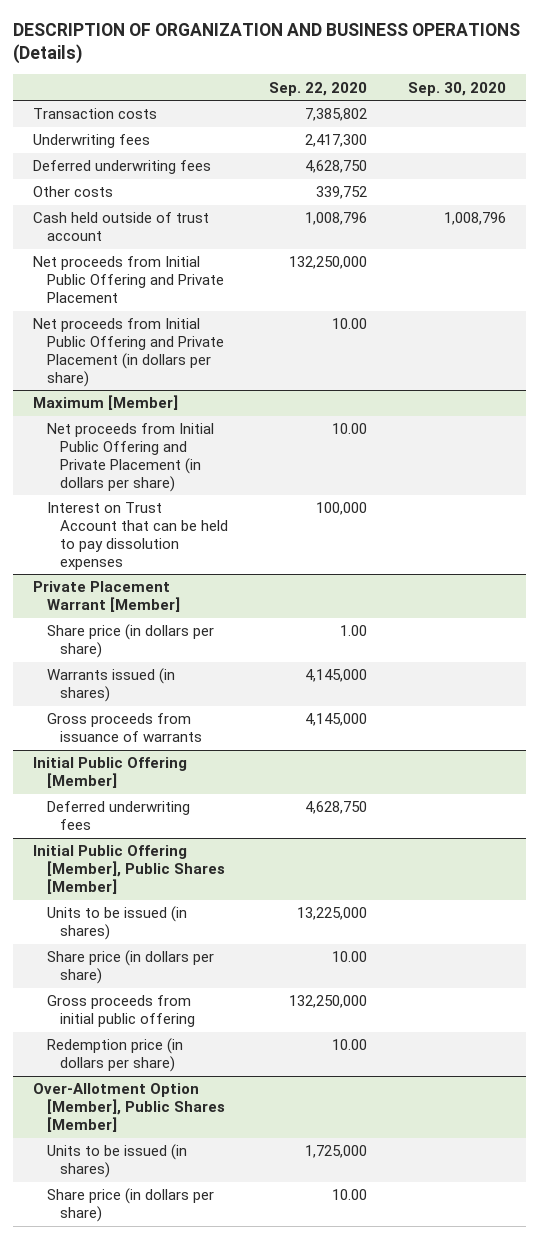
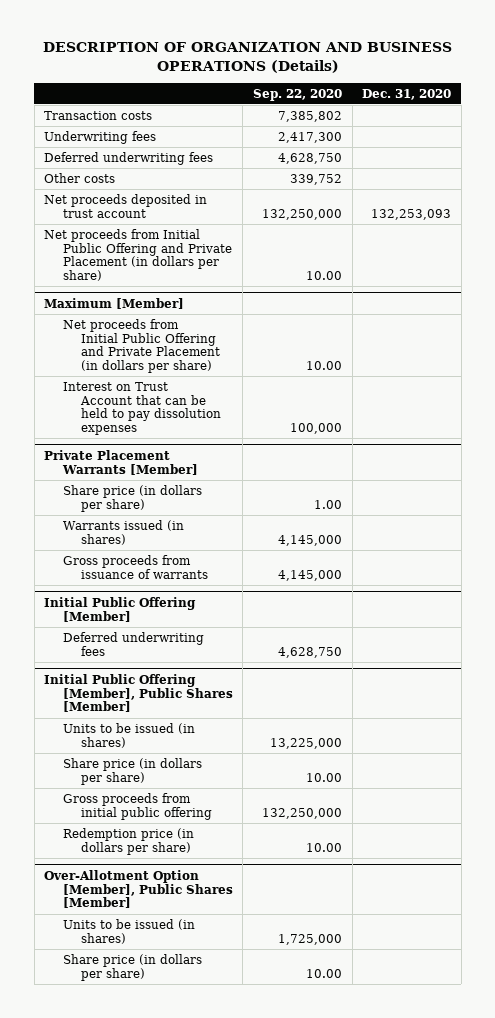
[407,81,506,96] Sep. 30, 2020 -> none
none -> [362,88,452,100] Dec. 31, 2020
[32,212,209,242] Cash held outside of trust account -> none
[32,256,224,303] Net proceeds from Initial Public Offering and Private Placement -> [44,193,208,218] Net proceeds deposited in trust account
[32,581,180,613] Private Placement Warrant [Member] -> [44,449,198,475] Private Placement Warrants [Member]

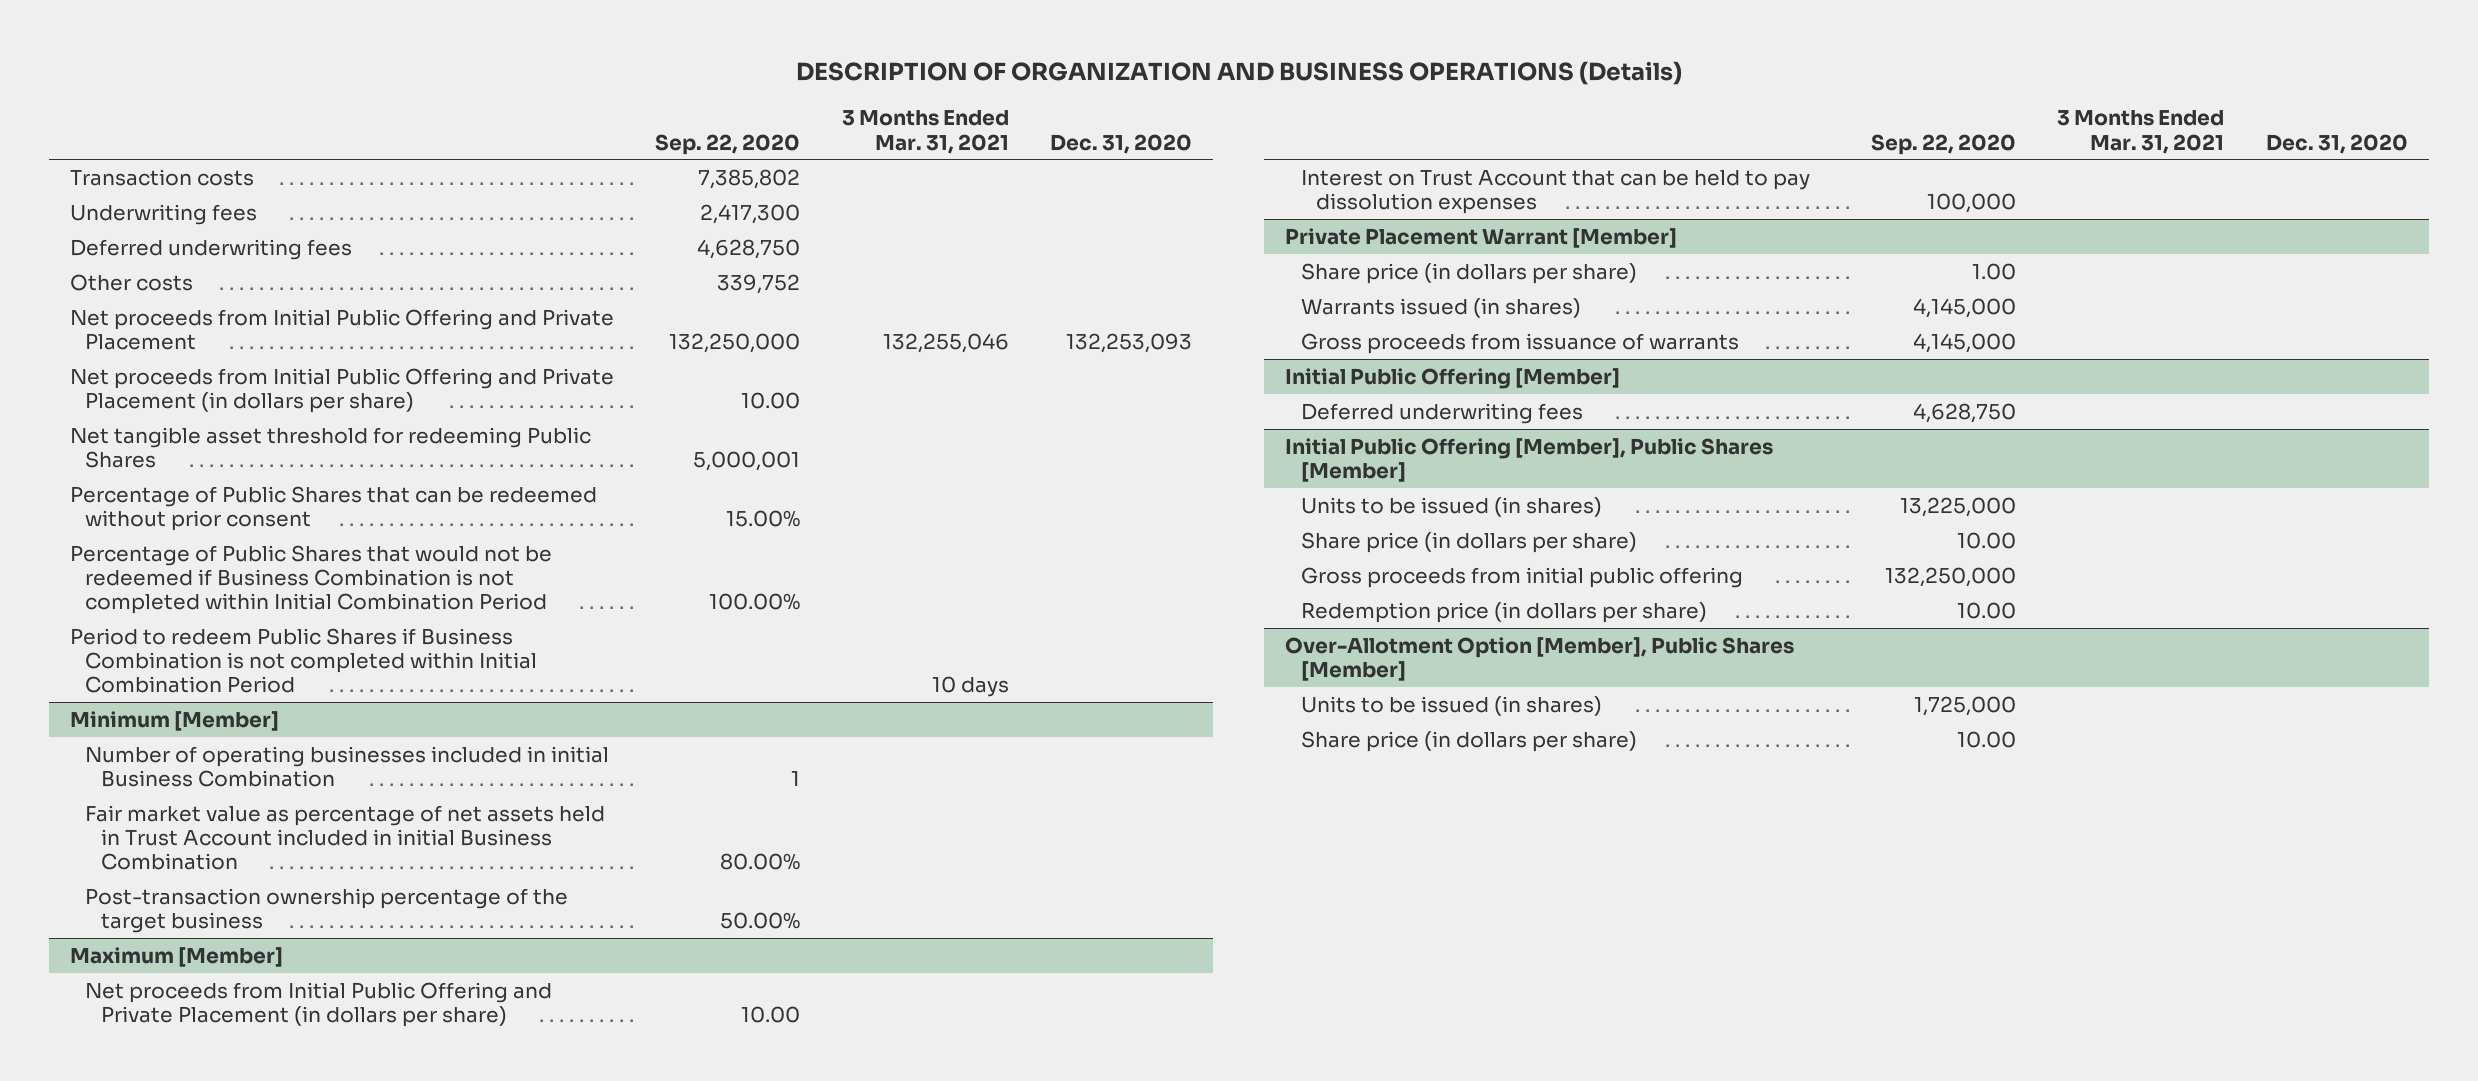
none -> [841,110,1009,154] 3 Months Ended Mar. 31, 2021
[44,193,208,218] Net proceeds deposited in trust account -> [69,308,614,350] Net proceeds from Initial Public Offering and Private Placement
none -> [69,426,591,468] Net tangible asset threshold for redeeming Public Shares
none -> [69,485,597,531] Percentage of Public Shares that can be redeemed without prior consent
none -> [69,544,552,614] Percentage of Public Shares that would not be redeemed if Business Combination is not completed within Initial Combination Period
none -> [69,627,538,693] Period to redeem Public Shares if Business Combination is not completed within Initial Combination Period
none -> [69,710,279,731] Minimum [Member]
none -> [85,745,610,787] Number of operating businesses included in initial Business Combination
none -> [85,804,606,870] Fair market value as percentage of net assets held in Trust Account included in initial Business Combination
none -> [85,887,569,933] Post-transaction ownership percentage of the target business
[44,449,198,475] Private Placement Warrants [Member] -> [1285,227,1678,248] Private Placement Warrant [Member]

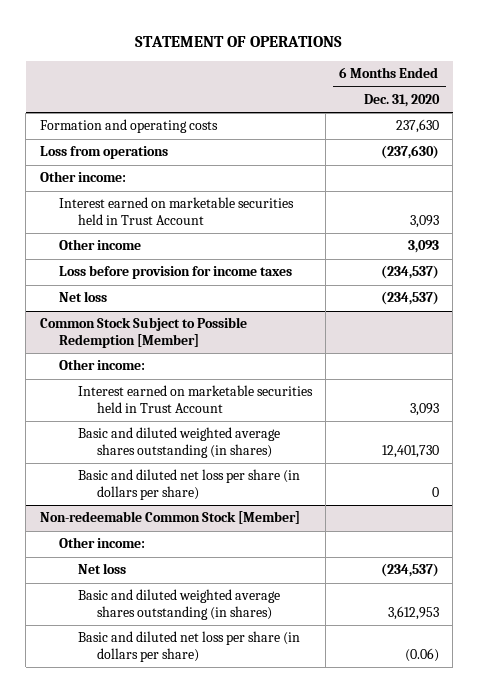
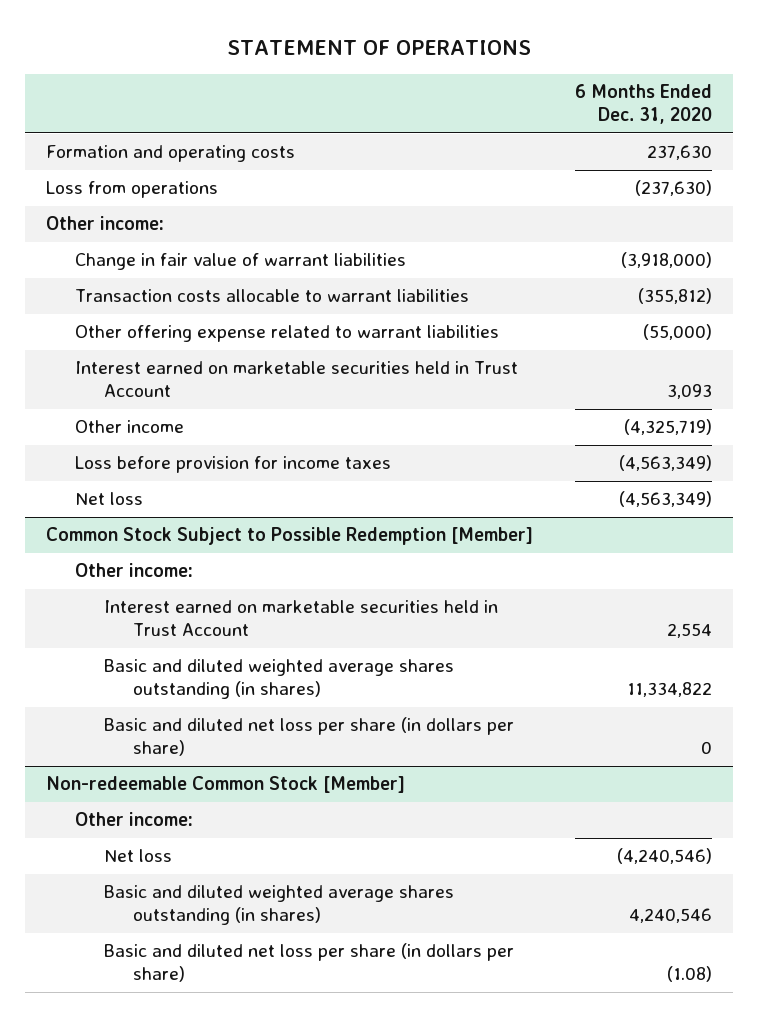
none -> [75,253,407,271] Change in fair value of warrant liabilities
none -> [75,289,470,303] Transaction costs allocable to warrant liabilities
none -> [75,325,500,343] Other offering expense related to warrant liabilities
[407,240,439,254] 3,093 -> [623,419,712,436] (4,325,719)
[380,265,439,280] (234,537) -> [618,455,712,472] (4,563,349)
[380,291,439,306] (234,537) -> [618,491,712,508] (4,563,349)
[409,402,439,416] 3,093 -> [666,623,712,639] 2,554
[381,444,439,458] 12,401,730 -> [626,682,712,698] 11,334,822
[380,563,439,578] (234,537) -> [616,848,712,865] (4,240,546)
[387,605,439,620] 3,612,953 -> [628,908,712,924] 4,240,546
[404,647,439,662] (0.06) -> [666,966,712,983] (1.08)

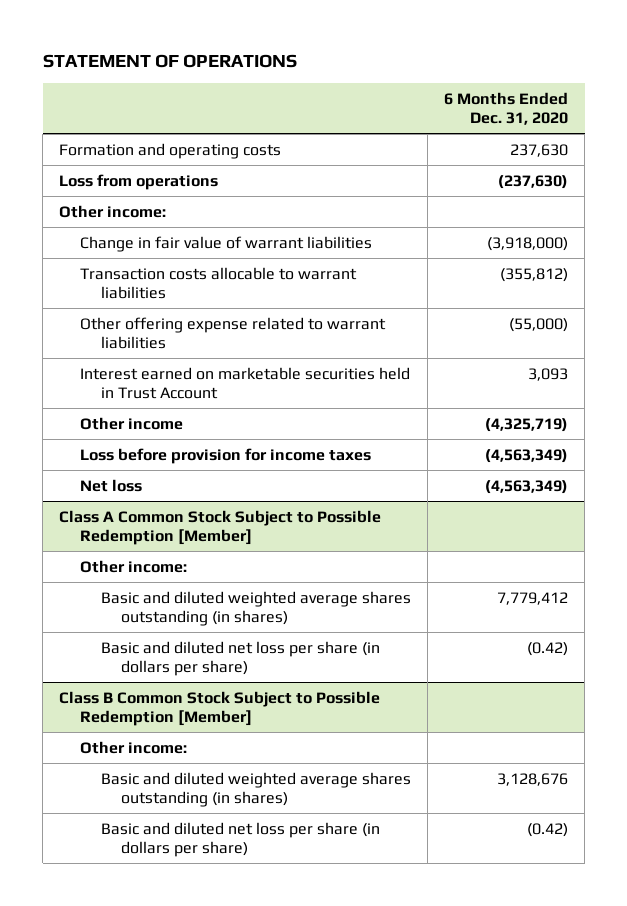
[46,527,534,546] Common Stock Subject to Possible Redemption [Member] -> [59,509,382,545] Class A Common Stock Subject to Possible Redemption [Member]
[104,600,499,637] Interest earned on marketable securities held in Trust Account -> none
[46,776,406,794] Non-redeemable Common Stock [Member] -> none
[626,682,712,698] 11,334,822 -> [496,591,568,605] 7,779,412
[700,741,712,755] 0 -> [526,641,568,656] (0.42)
none -> [59,690,381,726] Class B Common Stock Subject to Possible Redemption [Member]
[104,849,173,863] Net loss -> none
[628,908,712,924] 4,240,546 -> [496,772,568,786] 3,128,676
[666,966,712,983] (1.08) -> [526,822,568,837] (0.42)

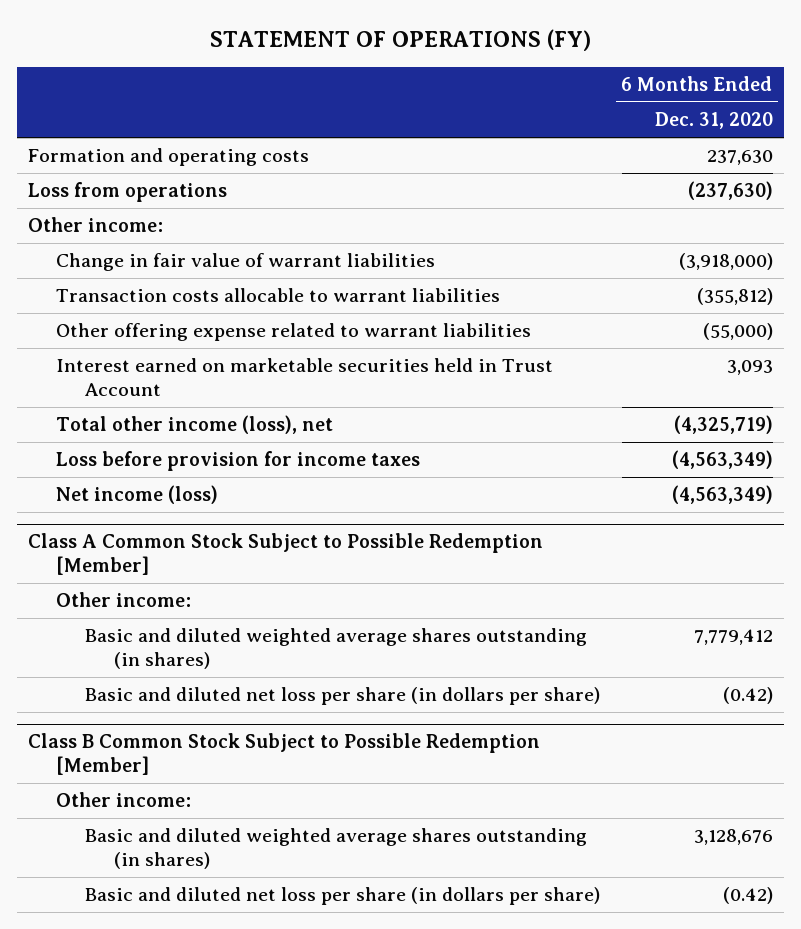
[42,54,297,69] STATEMENT OF OPERATIONS -> [210,29,592,52] STATEMENT OF OPERATIONS (FY)
[79,416,183,430] Other income -> [56,415,334,435] Total other income (loss), net
[79,478,142,492] Net loss -> [56,485,219,505] Net income (loss)

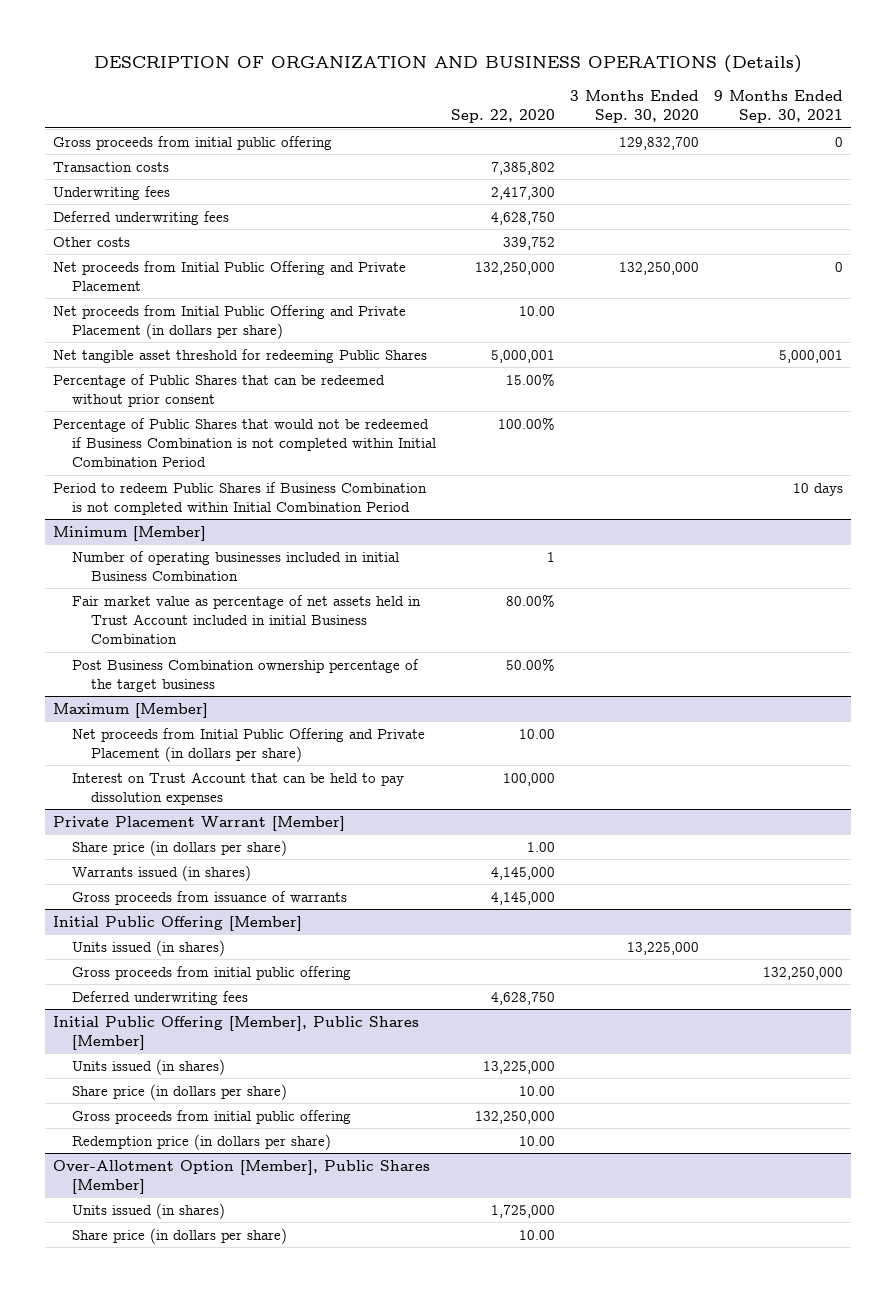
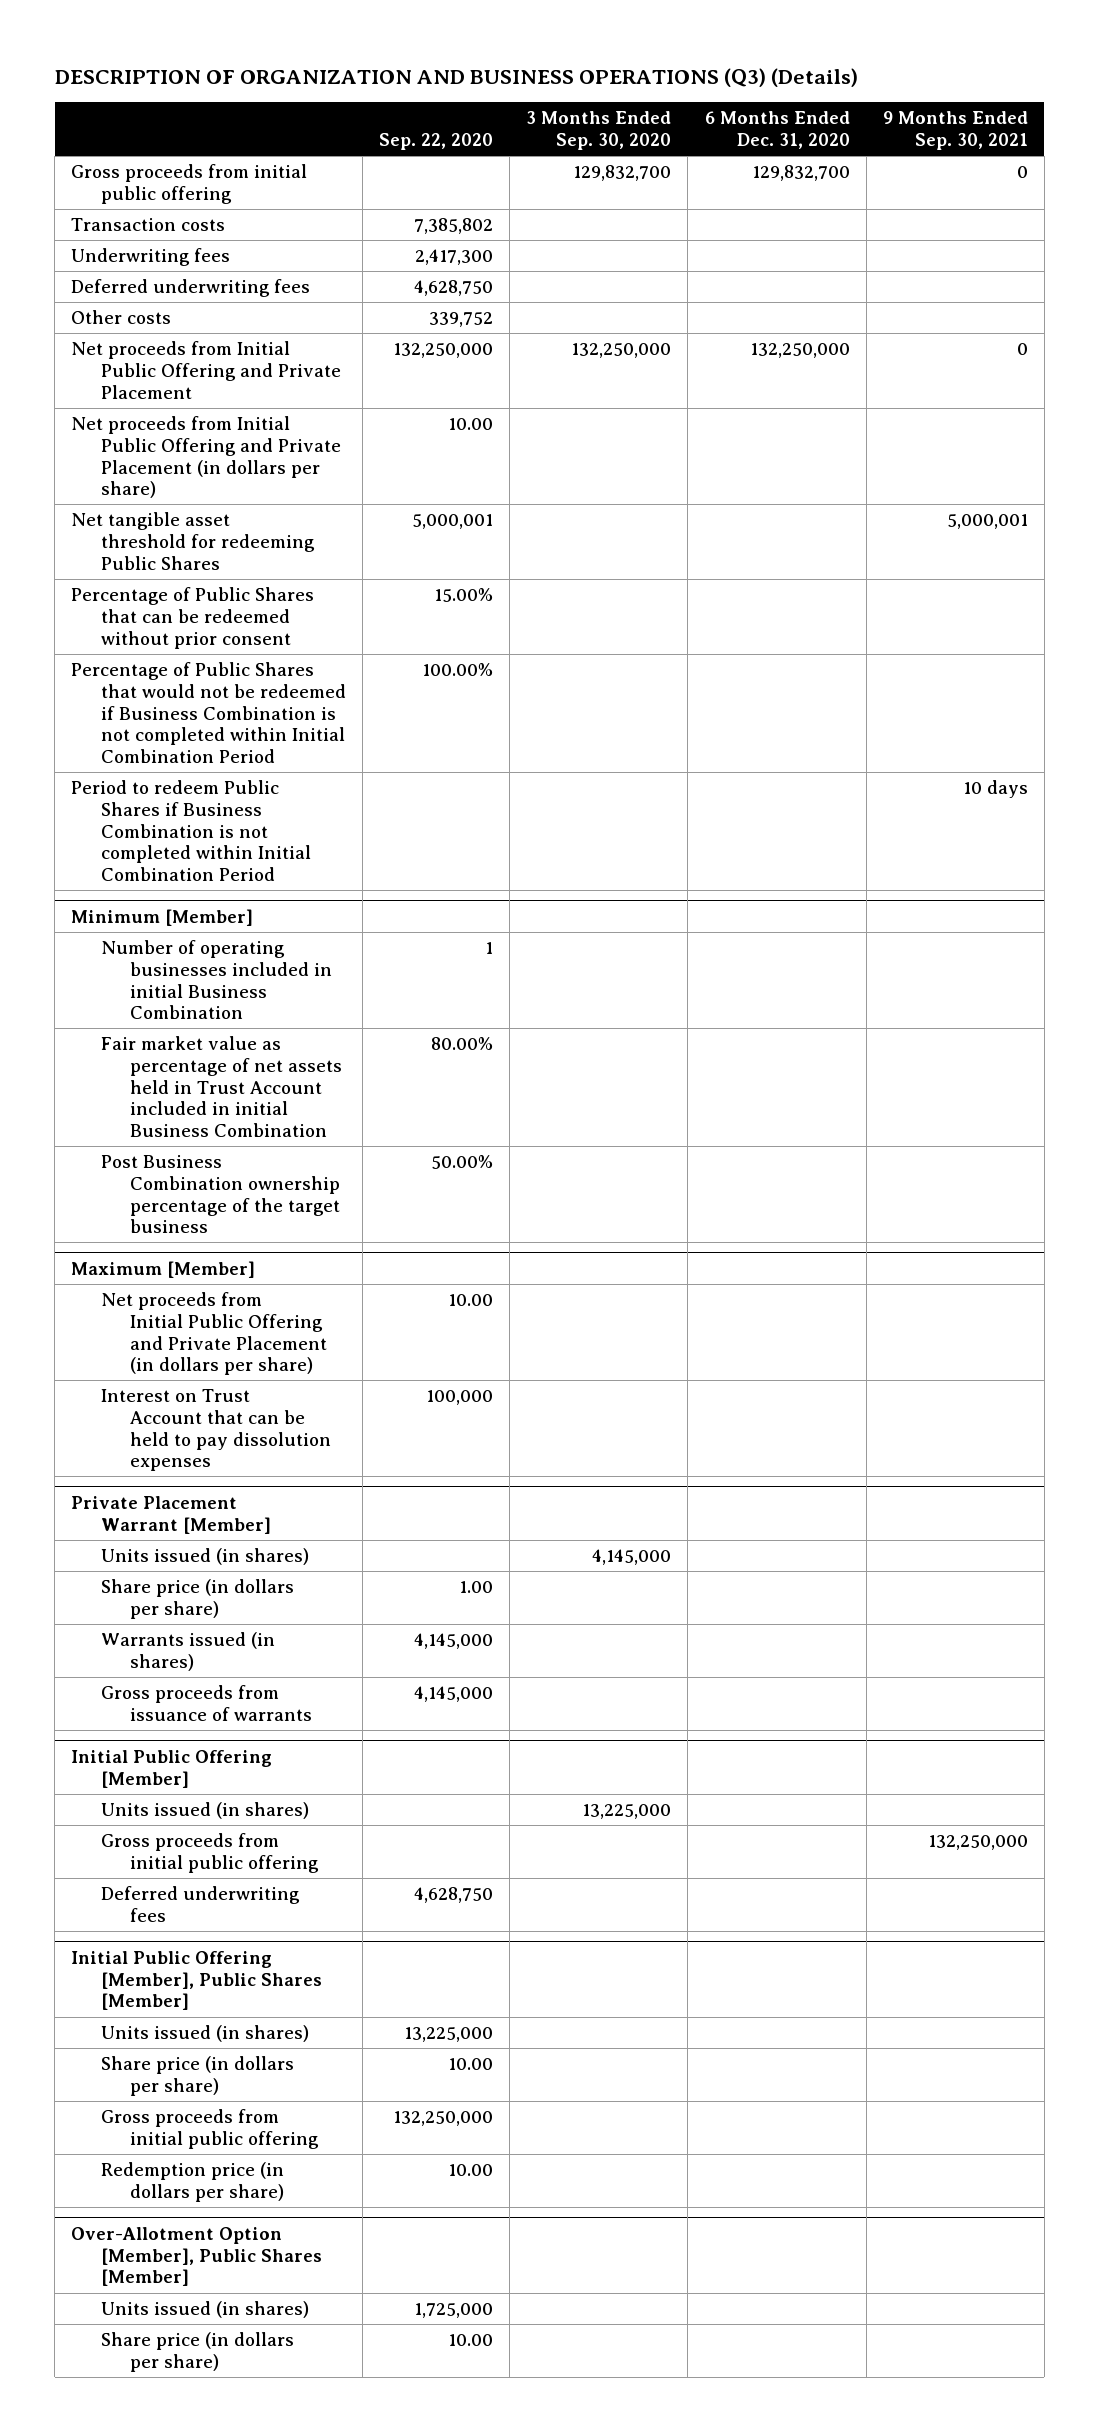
[94,55,803,74] DESCRIPTION OF ORGANIZATION AND BUSINESS OPERATIONS (Details) -> [54,67,858,87] DESCRIPTION OF ORGANIZATION AND BUSINESS OPERATIONS (Q3) (Details)
none -> [704,111,850,150] 6 Months Ended Dec. 31, 2020
none -> [100,1547,309,1565] Units issued (in shares)

